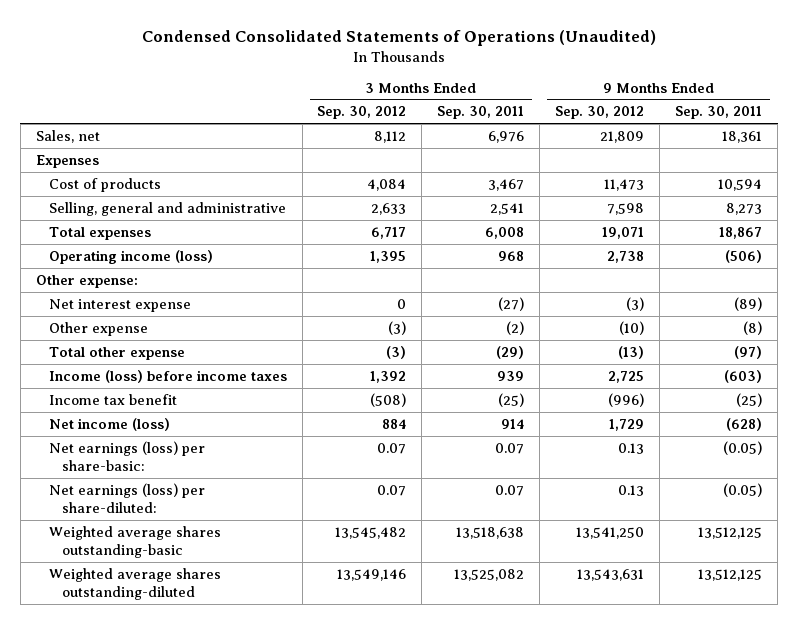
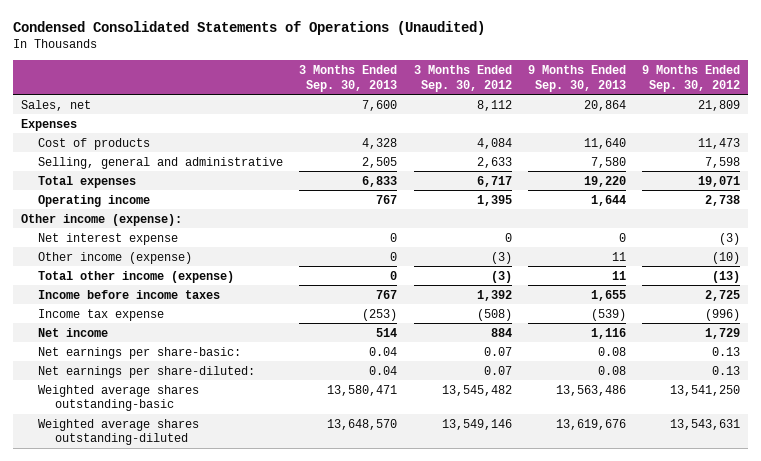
[437,106,525,120] Sep. 30, 2011 -> none
[675,106,763,120] Sep. 30, 2011 -> none
none -> [299,65,398,92] 3 Months Ended Sep. 30, 2013
none -> [527,65,626,92] 9 Months Ended Sep. 30, 2013
[48,249,213,264] Operating income (loss) -> [37,194,150,207] Operating income
[35,274,138,288] Other expense: -> [20,213,182,226] Other income (expense):
[48,321,148,336] Other expense -> [37,251,192,264] Other income (expense)
[48,346,185,360] Total other expense -> [37,270,234,283] Total other income (expense)
[48,369,287,383] Income (loss) before income taxes -> [37,289,220,299] Income before income taxes
[48,393,177,405] Income tax benefit -> [37,308,164,321] Income tax expense
[48,417,170,431] Net income (loss) -> [37,327,108,337] Net income
[48,440,205,471] Net earnings (loss) per share-basic: -> [37,346,241,359] Net earnings per share-basic:
[48,482,205,513] Net earnings (loss) per share-diluted: -> [37,365,255,378] Net earnings per share-diluted:

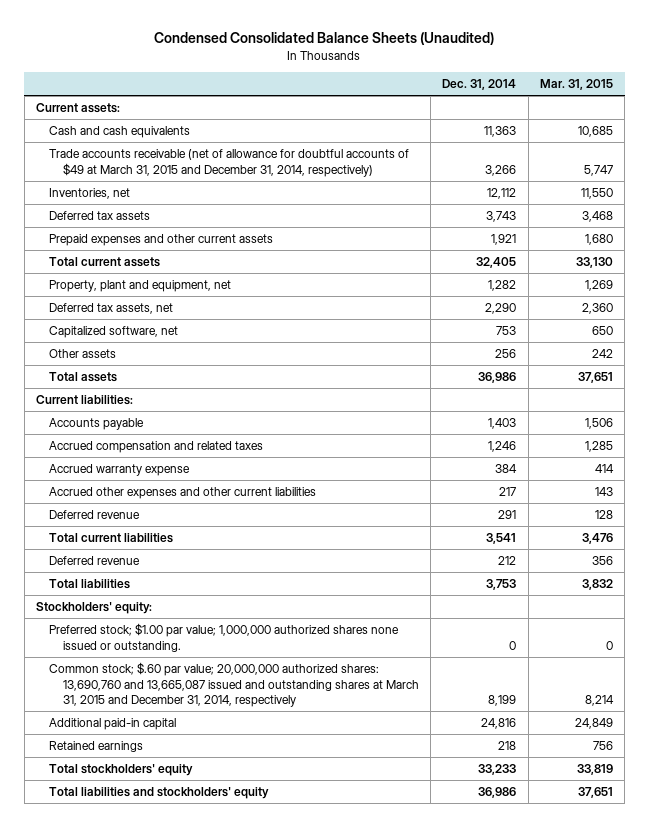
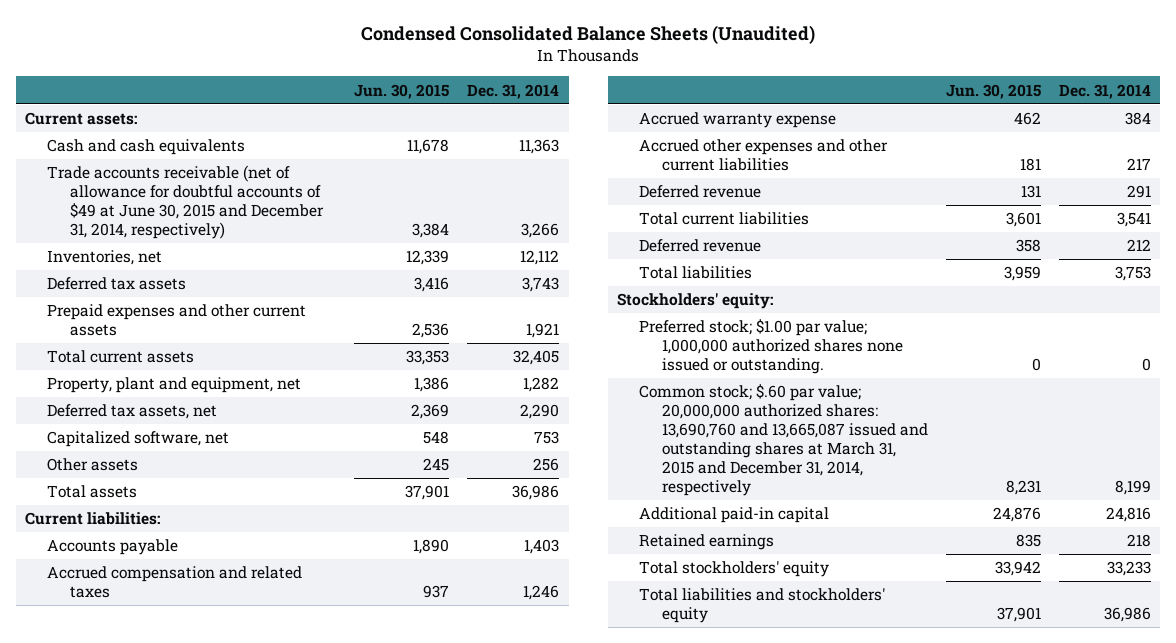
[539,79,613,91] Mar. 31, 2015 -> none
none -> [354,83,450,99] Jun. 30, 2015
[49,149,410,177] Trade accounts receivable (net of allowance for doubtful accounts of $49 at March 31, 2015 and December 31, 2014, respectively) -> [47,165,324,239] Trade accounts receivable (net of allowance for doubtful accounts of $49 at June 30, 2015 and December 31, 2014, respectively)

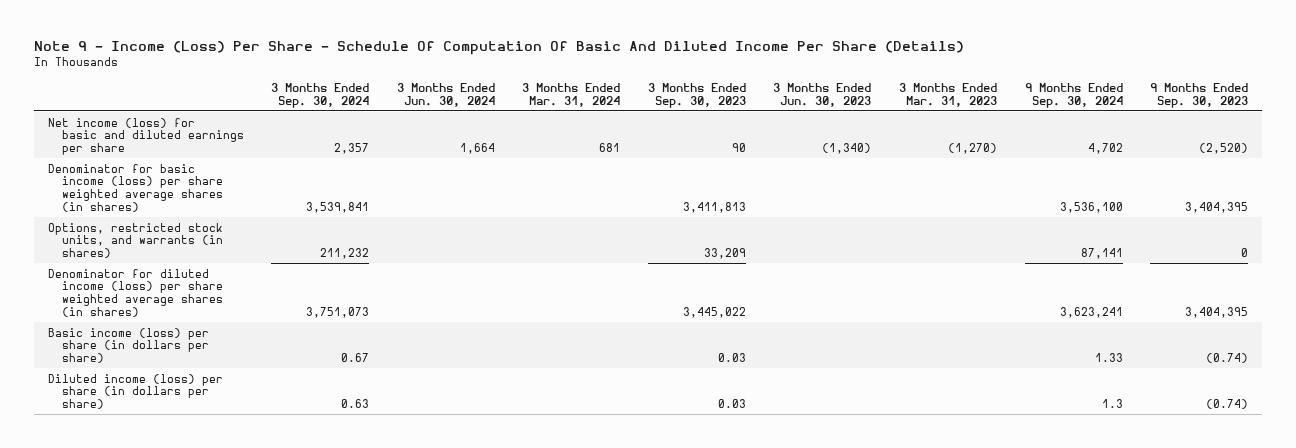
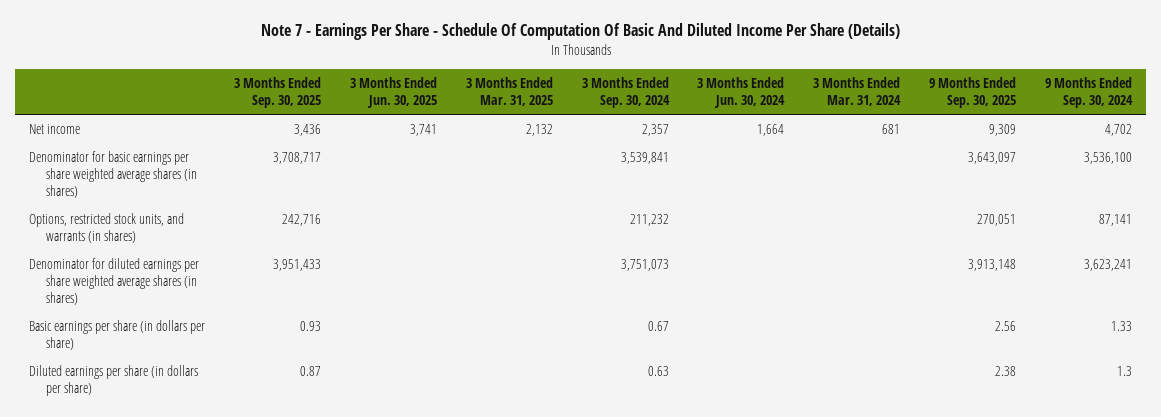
[33,41,964,56] Note 9 - Income (Loss) Per Share - Schedule Of Computation Of Basic And Diluted Income Per Share (Details) -> [260,23,900,41] Note 7 - Earnings Per Share - Schedule Of Computation Of Basic And Diluted Income Per Share (Details)
[647,82,746,108] 3 Months Ended Sep. 30, 2023 -> none
[773,82,872,107] 3 Months Ended Jun. 30, 2023 -> none
[898,82,997,107] 3 Months Ended Mar. 31, 2023 -> none
[1150,82,1249,108] 9 Months Ended Sep. 30, 2023 -> none
none -> [233,77,321,109] 3 Months Ended Sep. 30, 2025
none -> [349,77,437,109] 3 Months Ended Jun. 30, 2025
none -> [465,77,553,107] 3 Months Ended Mar. 31, 2025
none -> [929,77,1017,109] 9 Months Ended Sep. 30, 2025
[47,117,244,156] Net income (loss) for basic and diluted earnings per share -> [29,124,81,135] Net income
[47,163,223,213] Denominator for basic income (loss) per share weighted average shares (in shares) -> [29,151,198,199] Denominator for basic earnings per share weighted average shares (in shares)
[47,268,223,318] Denominator for diluted income (loss) per share weighted average shares (in shares) -> [29,258,200,306] Denominator for diluted earnings per share weighted average shares (in shares)
[47,327,209,364] Basic income (loss) per share (in dollars per share) -> [29,320,206,351] Basic earnings per share (in dollars per share)
[47,373,223,410] Diluted income (loss) per share (in dollars per share) -> [29,365,199,397] Diluted earnings per share (in dollars per share)

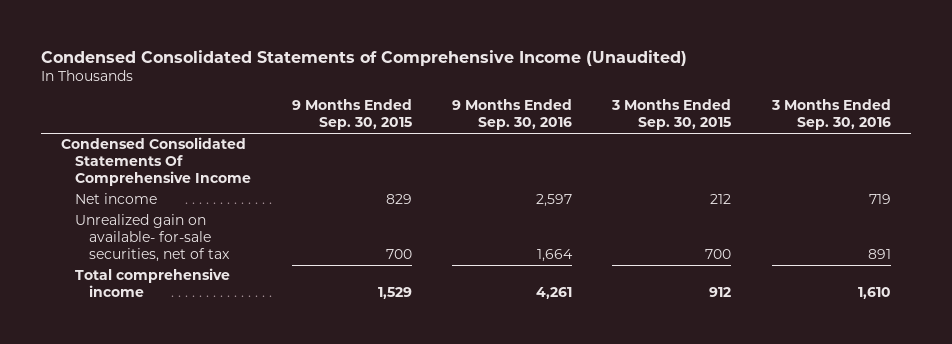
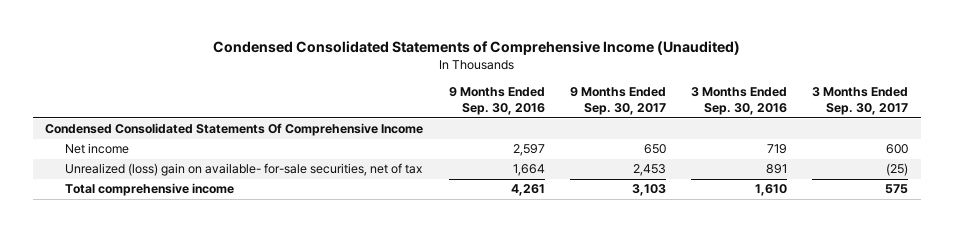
[291,99,412,131] 9 Months Ended Sep. 30, 2015 -> none
[611,99,732,131] 3 Months Ended Sep. 30, 2015 -> none
none -> [569,87,666,116] 9 Months Ended Sep. 30, 2017
none -> [812,87,909,116] 3 Months Ended Sep. 30, 2017
[75,214,231,263] Unrealized gain on available- for-sale securities, net of tax -> [65,163,423,177] Unrealized (loss) gain on available- for-sale securities, net of tax

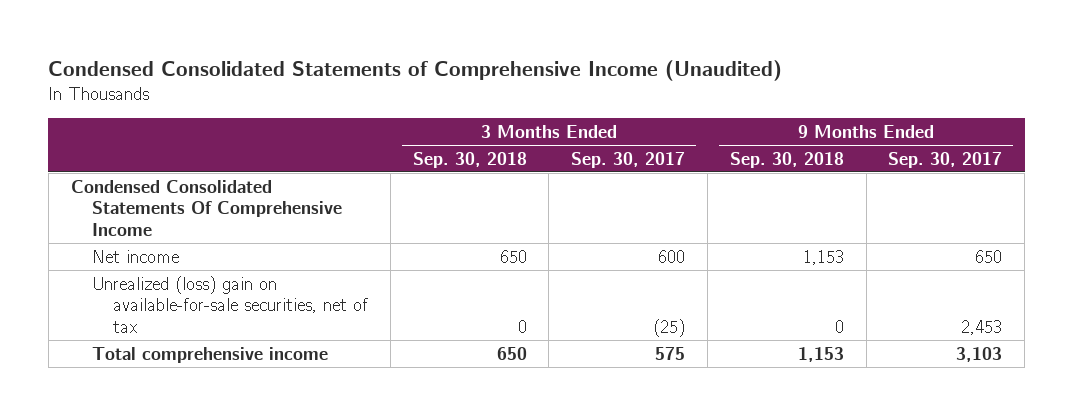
[448,87,545,116] 9 Months Ended Sep. 30, 2016 -> none
[691,87,788,116] 3 Months Ended Sep. 30, 2016 -> none
none -> [412,151,527,168] Sep. 30, 2018
none -> [729,151,844,168] Sep. 30, 2018
[65,163,423,177] Unrealized (loss) gain on available- for-sale securities, net of tax -> [91,275,369,334] Unrealized (loss) gain on available-for-sale securities, net of tax

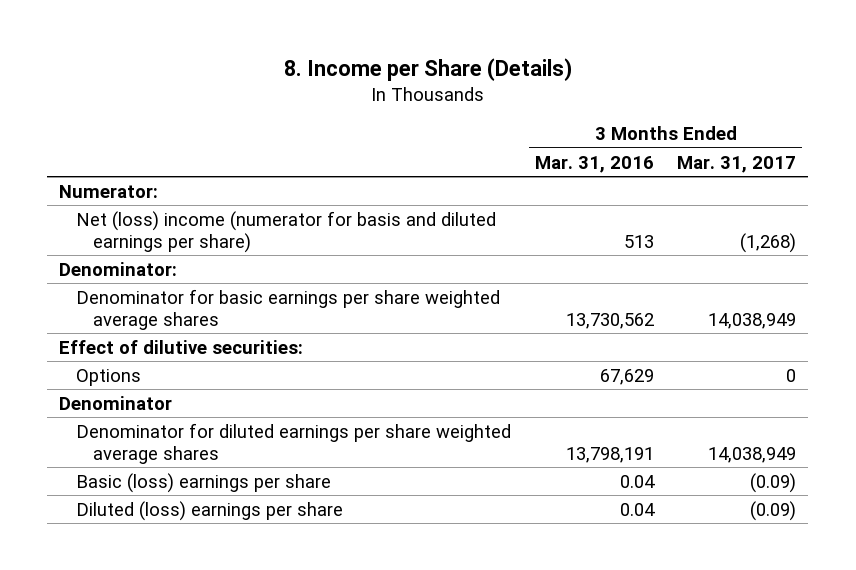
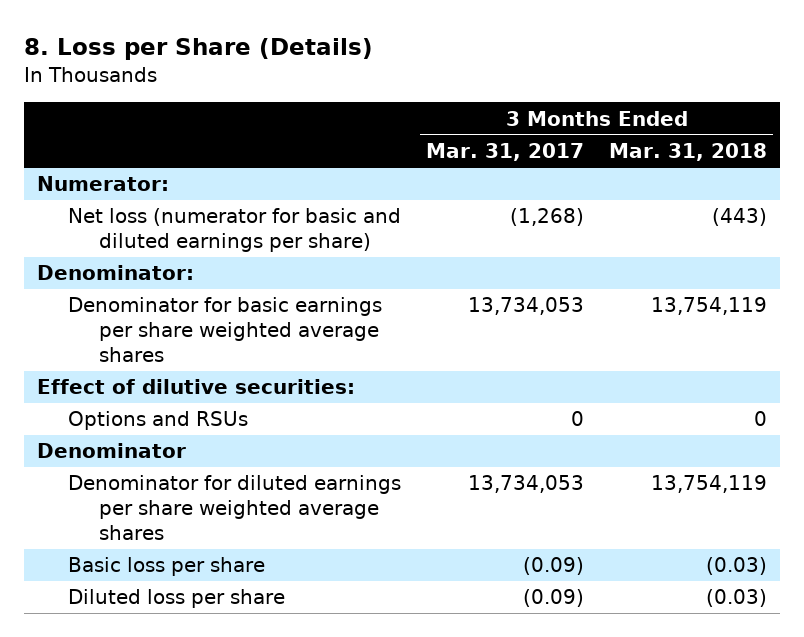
[283,58,572,82] 8. Income per Share (Details) -> [24,38,374,61] 8. Loss per Share (Details)
[534,155,654,173] Mar. 31, 2016 -> none
none -> [609,143,768,162] Mar. 31, 2018
[76,210,497,253] Net (loss) income (numerator for basis and diluted earnings per share) -> [67,208,401,253] Net loss (numerator for basic and diluted earnings per share)
[708,312,797,329] 14,038,949 -> [467,297,584,316] 13,734,053
[76,368,142,386] Options -> [67,411,248,431] Options and RSUs
[708,446,797,463] 14,038,949 -> [467,475,584,494] 13,734,053
[76,472,332,493] Basic (loss) earnings per share -> [67,557,265,577] Basic loss per share
[76,500,344,521] Diluted (loss) earnings per share -> [67,589,285,609] Diluted loss per share

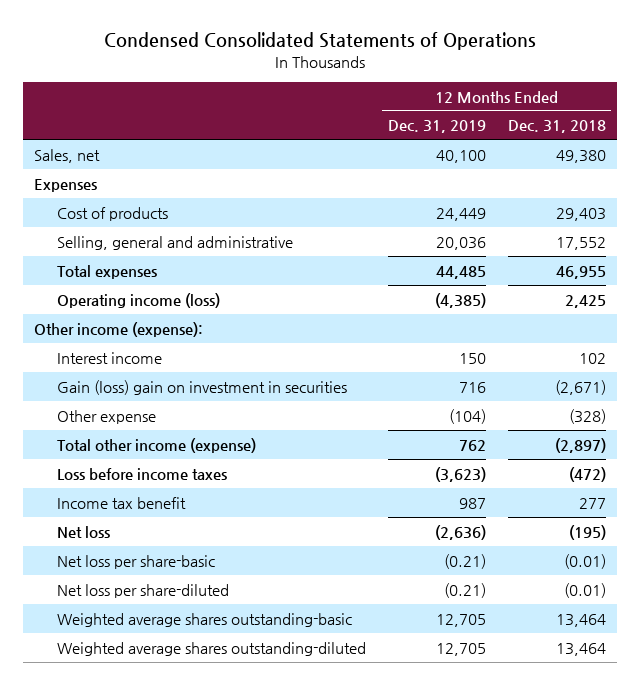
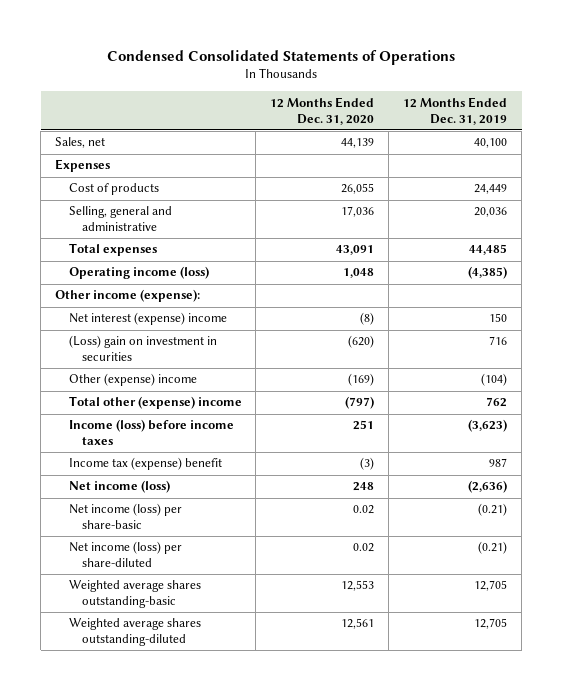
[507,120,606,134] Dec. 31, 2018 -> none
none -> [270,96,375,125] 12 Months Ended Dec. 31, 2020
[56,351,162,364] Interest income -> [68,312,227,326] Net interest (expense) income
[56,379,347,395] Gain (loss) gain on investment in securities -> [68,335,217,362] (Loss) gain on investment in securities
[56,409,156,424] Other expense -> [68,373,197,387] Other (expense) income
[56,437,256,453] Total other income (expense) -> [68,396,242,410] Total other (expense) income
[56,467,227,480] Loss before income taxes -> [68,419,234,446] Income (loss) before income taxes
[56,496,186,509] Income tax benefit -> [68,457,222,471] Income tax (expense) benefit
[56,525,110,538] Net loss -> [68,480,170,494] Net income (loss)
[56,554,215,569] Net loss per share-basic -> [68,503,182,530] Net income (loss) per share-basic
[56,583,229,598] Net loss per share-diluted -> [68,541,182,568] Net income (loss) per share-diluted

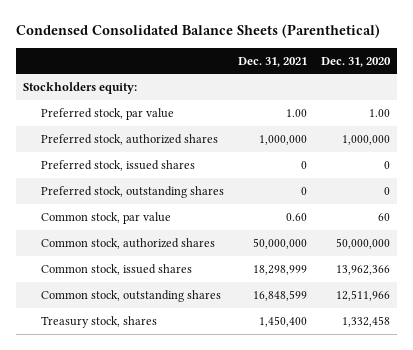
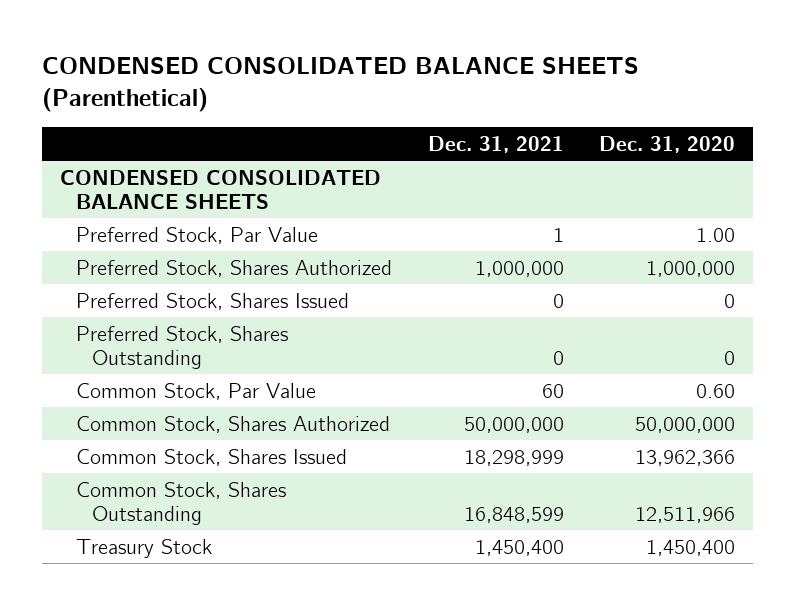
[15,24,380,39] Condensed Consolidated Balance Sheets (Parenthetical) -> [42,57,640,113] CONDENSED CONSOLIDATED BALANCE SHEETS (Parenthetical)
[22,81,137,94] Stockholders equity: -> none
none -> [60,169,382,209] CONDENSED CONSOLIDATED BALANCE SHEETS
[40,107,174,120] Preferred stock, par value -> [76,226,319,244] Preferred Stock, Par Value
[286,108,308,117] 1.00 -> [552,227,564,242] 1
[40,133,218,145] Preferred stock, authorized shares -> [76,259,393,277] Preferred Stock, Shares Authorized
[40,159,195,171] Preferred stock, issued shares -> [76,292,350,310] Preferred Stock, Shares Issued
[40,185,224,198] Preferred stock, outstanding shares -> [76,325,289,369] Preferred Stock, Shares Outstanding
[40,211,171,224] Common stock, par value -> [76,382,317,400] Common Stock, Par Value
[286,212,308,221] 0.60 -> [541,383,564,398] 60
[378,212,391,221] 60 -> [696,383,736,398] 0.60
[40,237,215,249] Common stock, authorized shares -> [76,415,391,433] Common Stock, Shares Authorized
[40,263,192,275] Common stock, issued shares -> [76,448,348,466] Common Stock, Shares Issued
[40,289,221,302] Common stock, outstanding shares -> [76,481,287,525] Common Stock, Shares Outstanding
[40,315,157,328] Treasury stock, shares -> [76,538,213,558] Treasury Stock
[342,315,391,327] 1,332,458 -> [646,539,736,556] 1,450,400

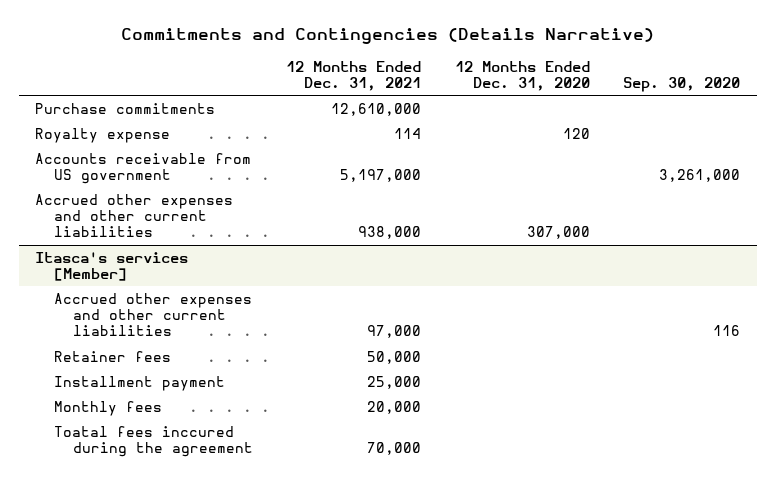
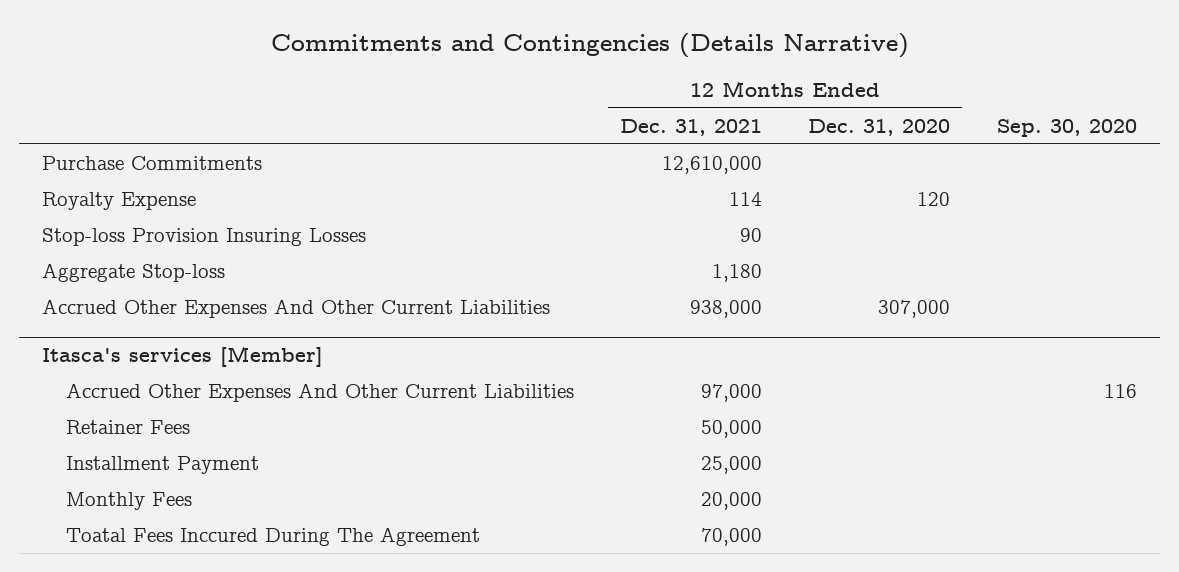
[35,152,252,185] Accounts receivable from US government -> none
[35,102,216,114] Purchase commitments -> [42,156,263,171] Purchase Commitments
[35,127,171,143] Royalty expense -> [42,192,197,211] Royalty Expense
none -> [42,228,367,247] Stop-loss Provision Insuring Losses
none -> [42,263,226,283] Aggregate Stop-loss
[35,193,234,238] Accrued other expenses and other current liabilities -> [42,299,551,319] Accrued Other Expenses And Other Current Liabilities
[54,292,253,337] Accrued other expenses and other current liabilities -> [65,383,574,403] Accrued Other Expenses And Other Current Liabilities
[54,350,172,362] Retainer fees -> [65,420,190,435] Retainer Fees
[54,375,226,391] Installment payment -> [65,456,259,475] Installment Payment
[54,400,163,416] Monthly fees -> [65,492,192,511] Monthly Fees
[54,425,254,458] Toatal fees inccured during the agreement -> [65,527,480,547] Toatal Fees Inccured During The Agreement

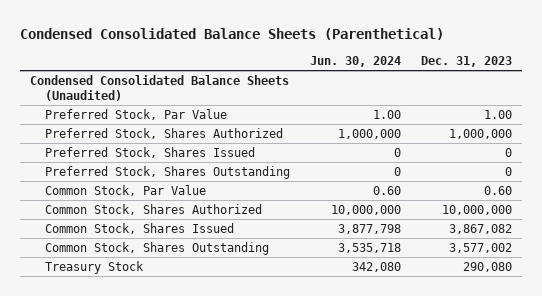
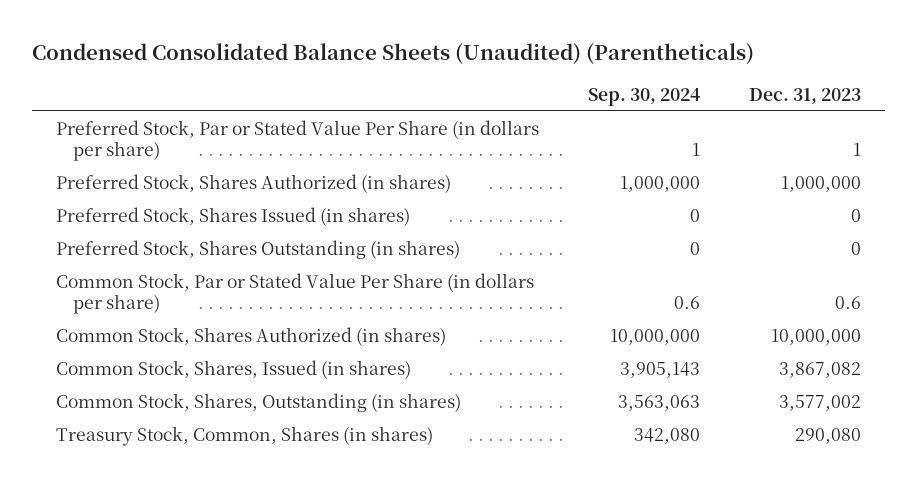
[20,28,445,41] Condensed Consolidated Balance Sheets (Parenthetical) -> [32,42,755,65] Condensed Consolidated Balance Sheets (Unaudited) (Parentheticals)
[309,56,401,68] Jun. 30, 2024 -> none
none -> [588,87,701,106] Sep. 30, 2024
[30,74,290,102] Condensed Consolidated Balance Sheets (Unaudited) -> none
[44,108,227,120] Preferred Stock, Par Value -> [56,120,540,161] Preferred Stock, Par or Stated Value Per Share (in dollars per share)
[484,109,513,119] 1.00 -> [852,142,861,156] 1
[44,127,283,139] Preferred Stock, Shares Authorized -> [56,174,452,194] Preferred Stock, Shares Authorized (in shares)
[44,146,255,158] Preferred Stock, Shares Issued -> [56,207,411,227] Preferred Stock, Shares Issued (in shares)
[44,165,290,179] Preferred Stock, Shares Outstanding -> [56,240,461,260] Preferred Stock, Shares Outstanding (in shares)
[44,184,206,196] Common Stock, Par Value -> [56,273,535,314] Common Stock, Par or Stated Value Per Share (in dollars per share)
[484,185,513,195] 0.60 -> [834,295,861,309] 0.6
[44,203,262,215] Common Stock, Shares Authorized -> [56,327,447,347] Common Stock, Shares Authorized (in shares)
[44,222,234,234] Common Stock, Shares Issued -> [56,360,412,380] Common Stock, Shares, Issued (in shares)
[44,241,269,255] Common Stock, Shares Outstanding -> [56,393,462,413] Common Stock, Shares, Outstanding (in shares)
[44,260,144,274] Treasury Stock -> [56,426,434,447] Treasury Stock, Common, Shares (in shares)

